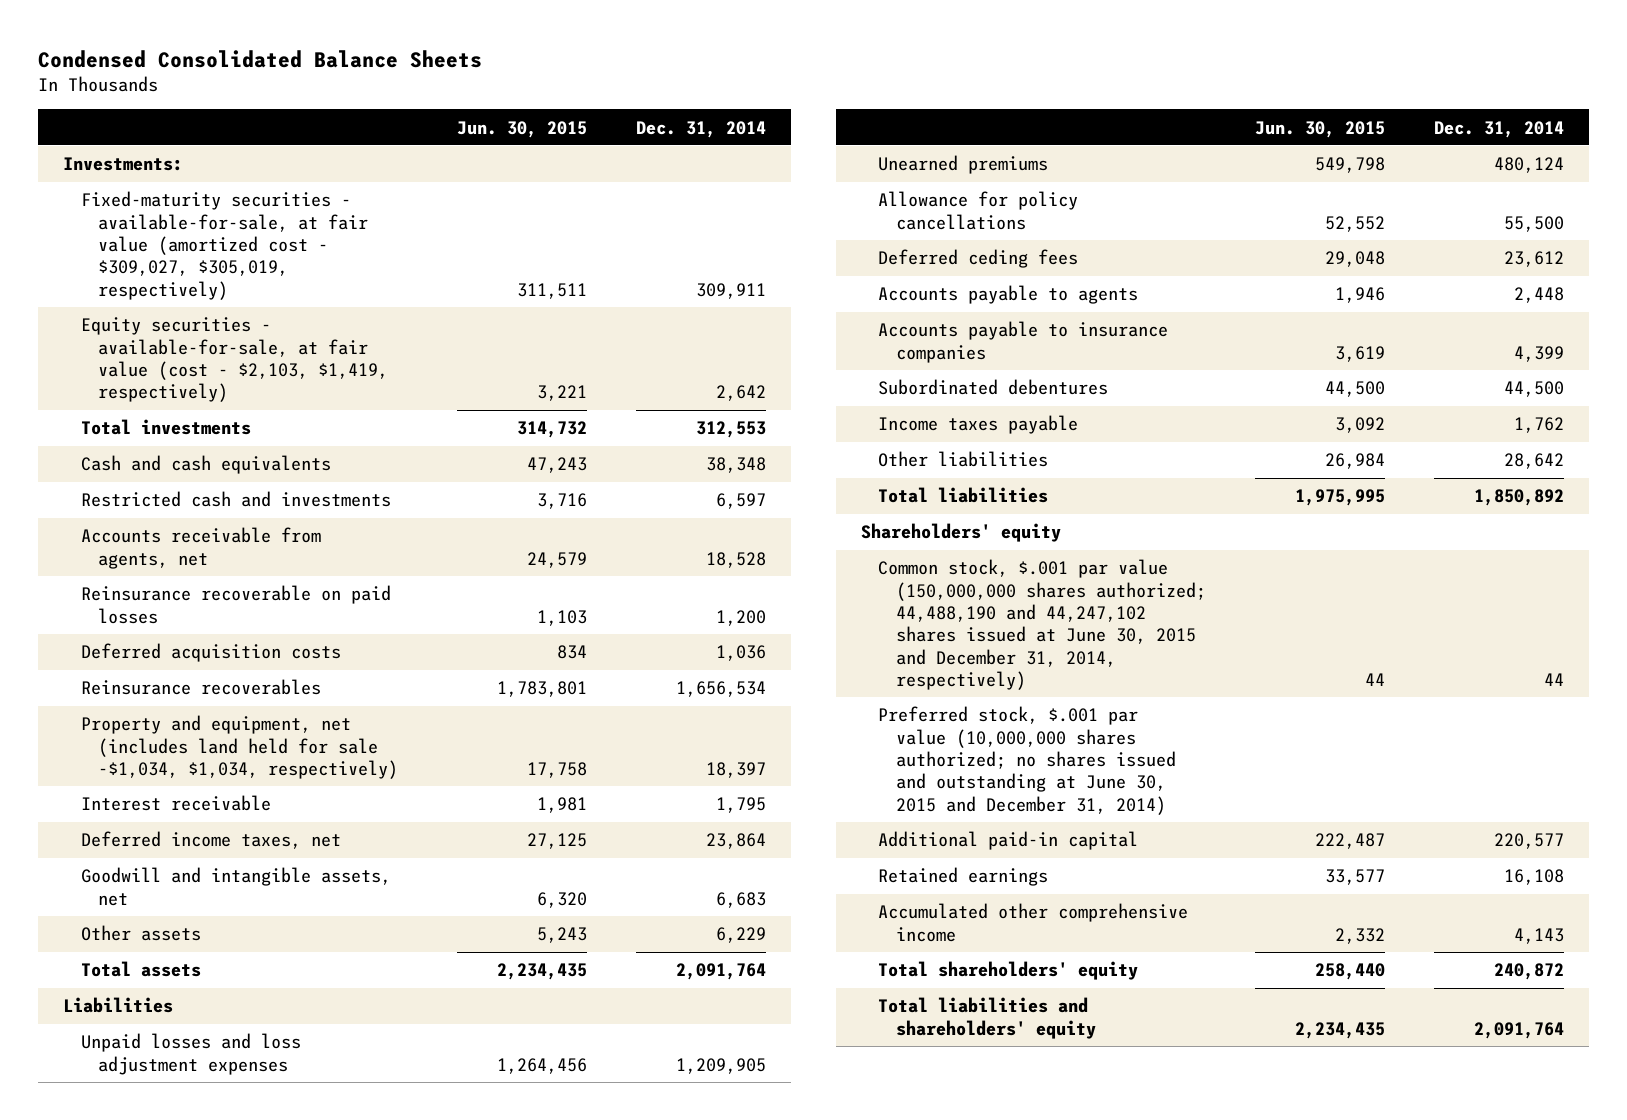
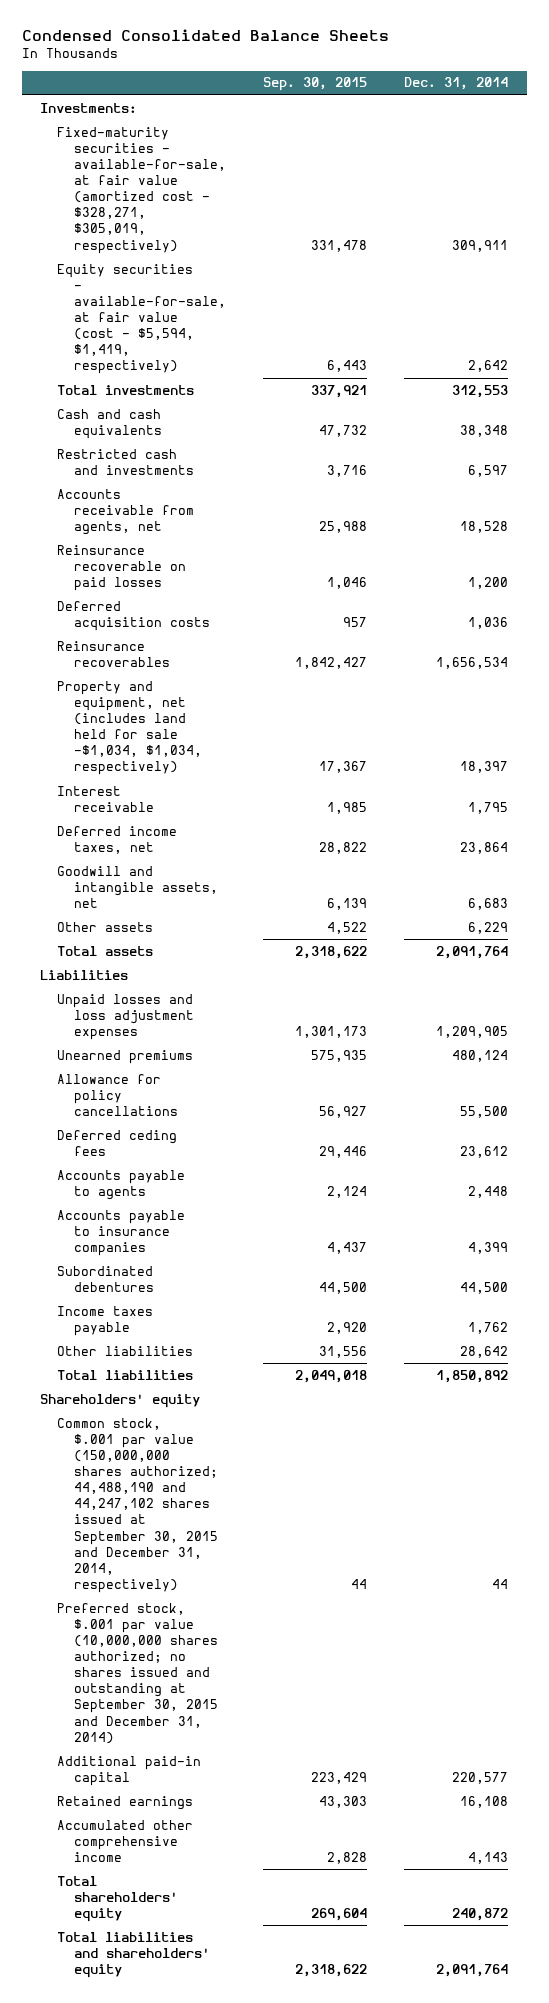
[457,120,588,138] Jun. 30, 2015 -> none
none -> [263,77,368,92] Sep. 30, 2015
[80,191,369,300] Fixed-maturity securities - available-for-sale, at fair value (amortized cost - $309,027, $305,019, respectively) -> [57,126,227,254] Fixed-maturity securities - available-for-sale, at fair value (amortized cost - $328,271, $305,019, respectively)
[80,317,389,403] Equity securities - available-for-sale, at fair value (cost - $2,103, $1,419, respectively) -> [57,263,227,375] Equity securities - available-for-sale, at fair value (cost - $5,594, $1,419, respectively)
[878,559,1207,691] Common stock, $.001 par value (150,000,000 shares authorized; 44,488,190 and 44,247,102 shares issued at June 30, 2015 and December 31, 2014, respectively) -> [57,1417,219,1593] Common stock, $.001 par value (150,000,000 shares authorized; 44,488,190 and 44,247,102 shares issued at September 30, 2015 and December 31, 2014, respectively)
[878,706,1177,815] Preferred stock, $.001 par value (10,000,000 shares authorized; no shares issued and outstanding at June 30, 2015 and December 31, 2014) -> [57,1602,219,1744] Preferred stock, $.001 par value (10,000,000 shares authorized; no shares issued and outstanding at September 30, 2015 and December 31, 2014)

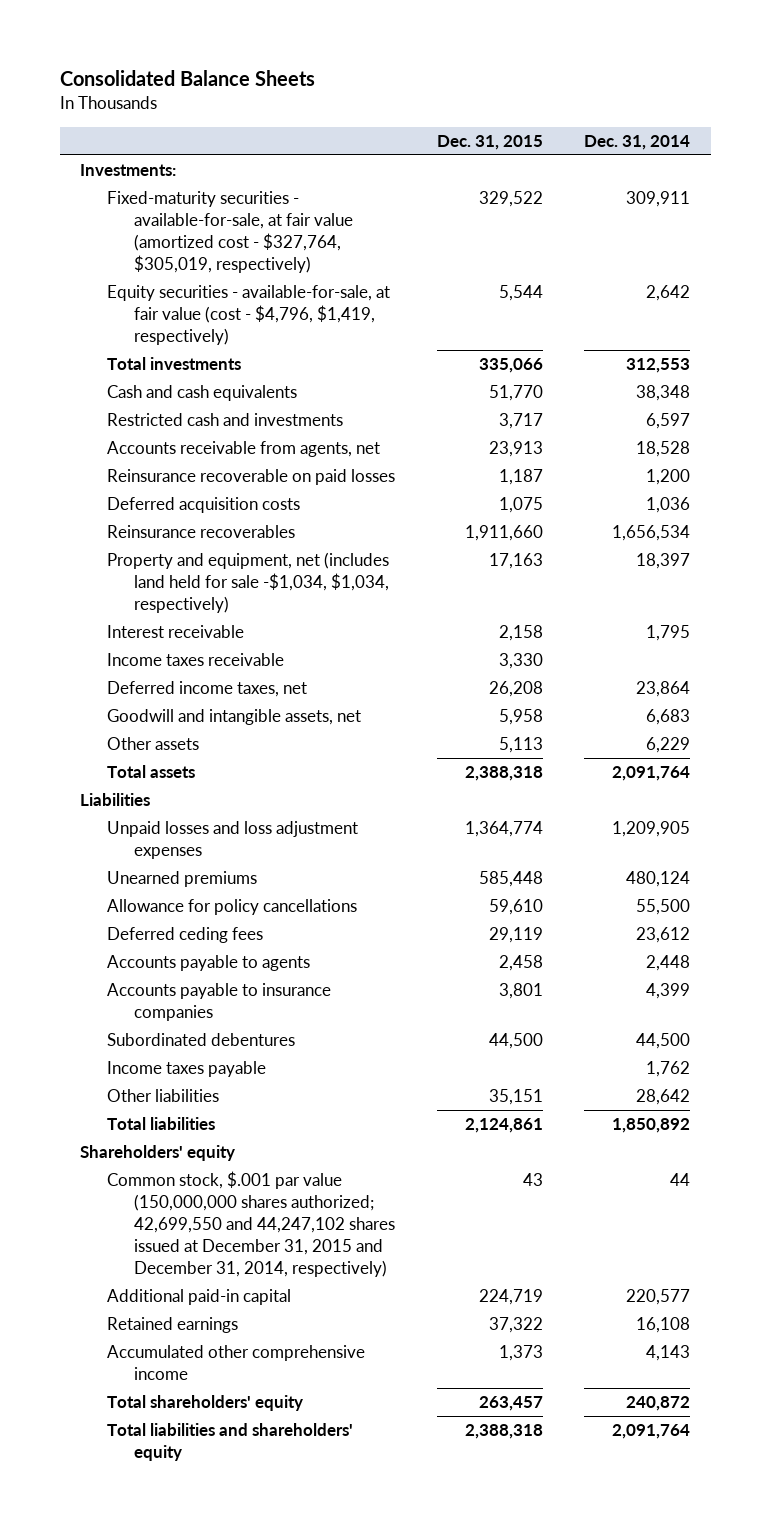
[21,29,389,42] Condensed Consolidated Balance Sheets -> [59,70,315,87] Consolidated Balance Sheets
[263,77,368,92] Sep. 30, 2015 -> none
none -> [436,134,543,150] Dec. 31, 2015
[57,126,227,254] Fixed-maturity securities - available-for-sale, at fair value (amortized cost - $328,271, $305,019, respectively) -> [107,191,354,273] Fixed-maturity securities - available-for-sale, at fair value (amortized cost - $327,764, $305,019, respectively)
[57,263,227,375] Equity securities - available-for-sale, at fair value (cost - $5,594, $1,419, respectively) -> [107,285,391,345] Equity securities - available-for-sale, at fair value (cost - $4,796, $1,419, respectively)
none -> [107,653,285,667] Income taxes receivable
[57,1602,219,1744] Preferred stock, $.001 par value (10,000,000 shares authorized; no shares issued and outstanding at September 30, 2015 and December 31, 2014) -> none
[57,1417,219,1593] Common stock, $.001 par value (150,000,000 shares authorized; 44,488,190 and 44,247,102 shares issued at September 30, 2015 and December 31, 2014, respectively) -> [107,1171,396,1277] Common stock, $.001 par value (150,000,000 shares authorized; 42,699,550 and 44,247,102 shares issued at December 31, 2015 and December 31, 2014, respectively)

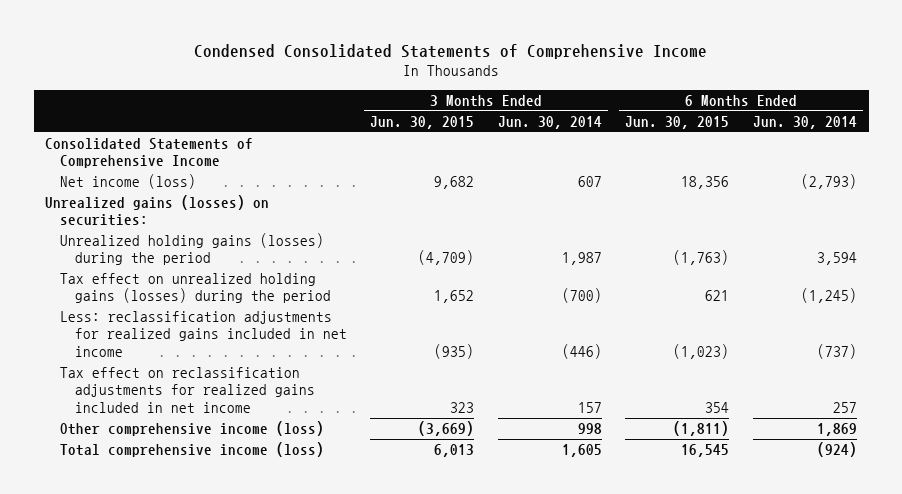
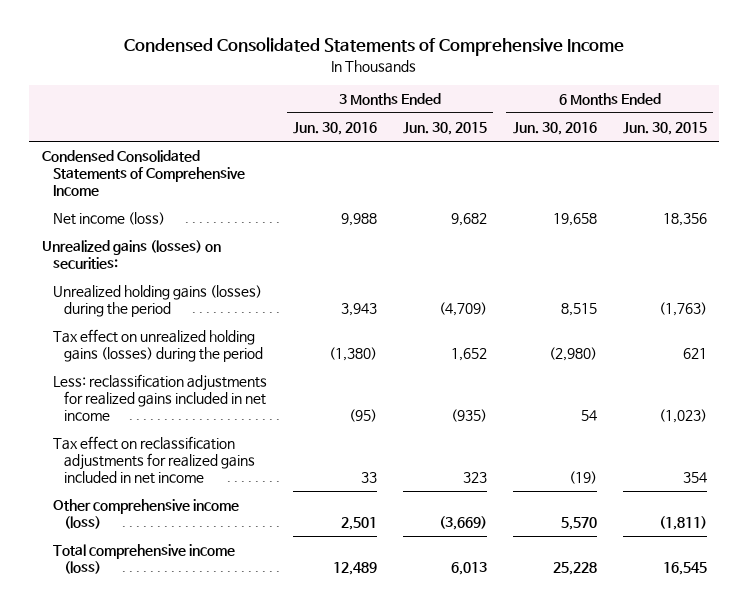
[497,115,602,129] Jun. 30, 2014 -> none
[752,115,857,129] Jun. 30, 2014 -> none
none -> [293,122,378,136] Jun. 30, 2016
none -> [512,122,597,136] Jun. 30, 2016
[45,138,254,169] Consolidated Statements of Comprehensive Income -> [42,150,246,197] Condensed Consolidated Statements of Comprehensive Income

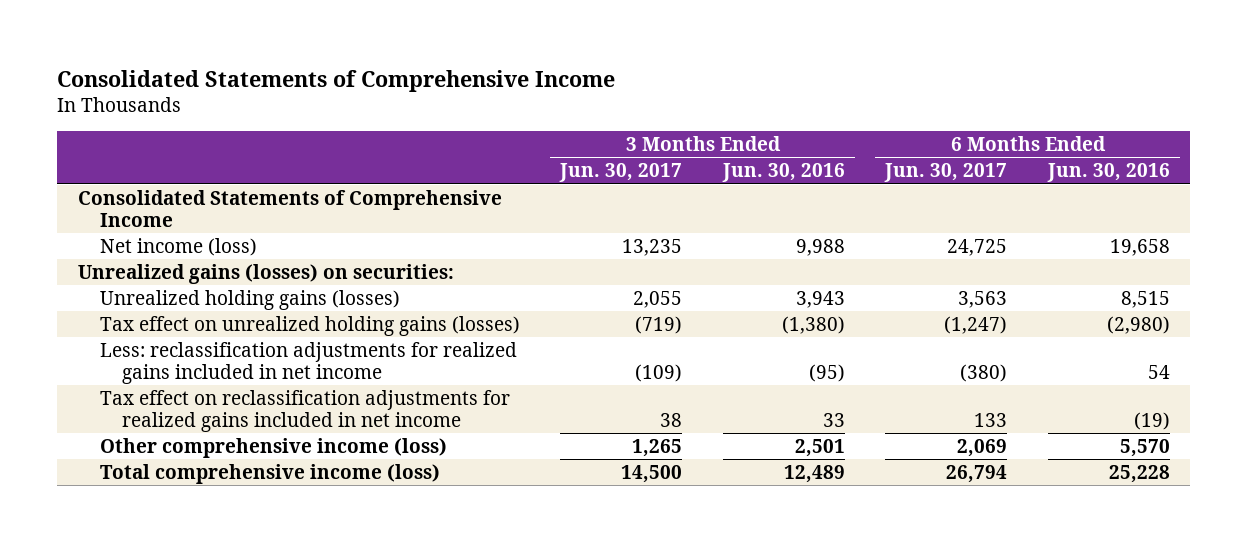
[124,37,625,57] Condensed Consolidated Statements of Comprehensive Income -> [57,69,616,92] Consolidated Statements of Comprehensive Income
[403,122,488,136] Jun. 30, 2015 -> none
[622,122,707,136] Jun. 30, 2015 -> none
none -> [559,163,683,183] Jun. 30, 2017
none -> [884,163,1008,183] Jun. 30, 2017
[42,150,246,197] Condensed Consolidated Statements of Comprehensive Income -> [77,189,502,227] Consolidated Statements of Comprehensive Income
[53,285,263,318] Unrealized holding gains (losses) during the period -> [99,289,400,310] Unrealized holding gains (losses)
[53,329,264,363] Tax effect on unrealized holding gains (losses) during the period -> [99,315,520,336] Tax effect on unrealized holding gains (losses)

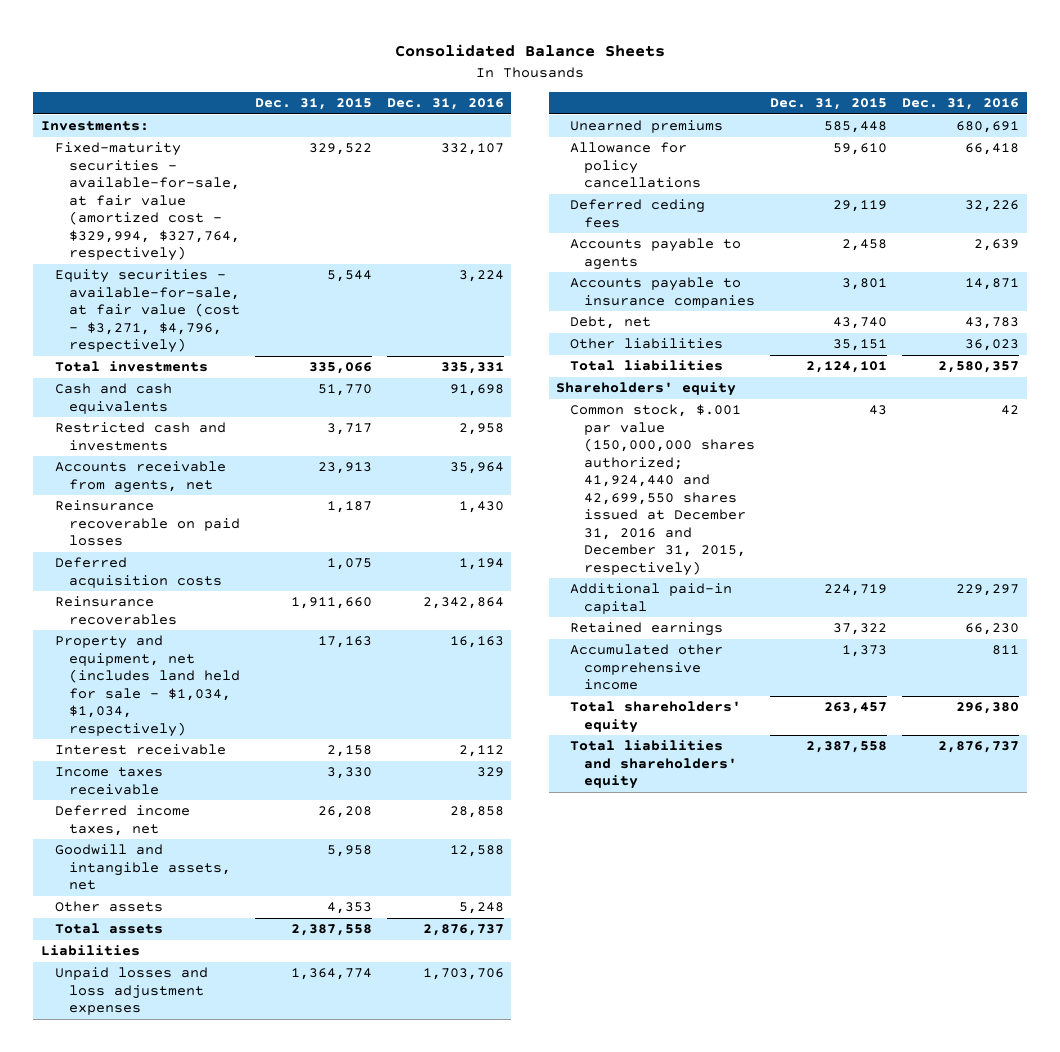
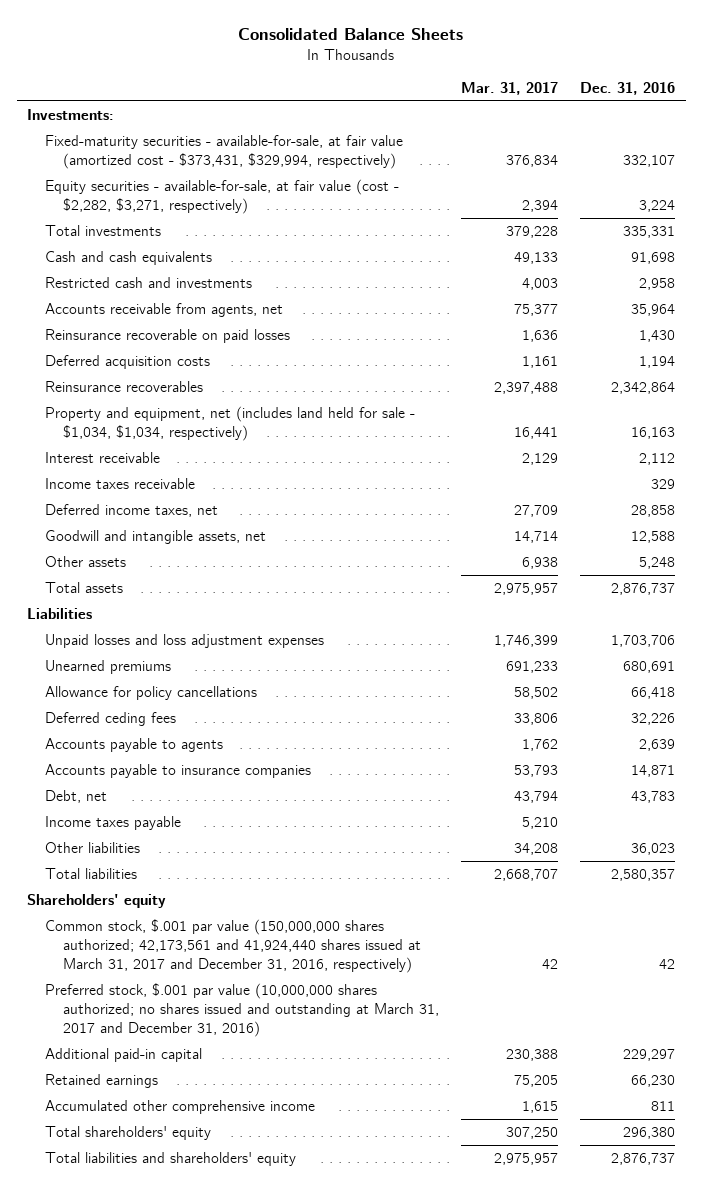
[254,97,372,110] Dec. 31, 2015 -> none
none -> [461,81,559,95] Mar. 31, 2017
[54,142,241,262] Fixed-maturity securities - available-for-sale, at fair value (amortized cost - $329,994, $327,764, respectively) -> [45,135,404,169] Fixed-maturity securities - available-for-sale, at fair value (amortized cost - $373,431, $329,994, respectively)
[54,269,241,354] Equity securities - available-for-sale, at fair value (cost - $3,271, $4,796, respectively) -> [45,179,400,214] Equity securities - available-for-sale, at fair value (cost - $2,282, $3,271, respectively)
none -> [45,816,182,831] Income taxes payable
[570,404,756,576] Common stock, $.001 par value (150,000,000 shares authorized; 41,924,440 and 42,699,550 shares issued at December 31, 2016 and December 31, 2015, respectively) -> [45,919,422,973] Common stock, $.001 par value (150,000,000 shares authorized; 42,173,561 and 41,924,440 shares issued at March 31, 2017 and December 31, 2016, respectively)
none -> [45,983,440,1037] Preferred stock, $.001 par value (10,000,000 shares authorized; no shares issued and outstanding at March 31, 2017 and December 31, 2016)

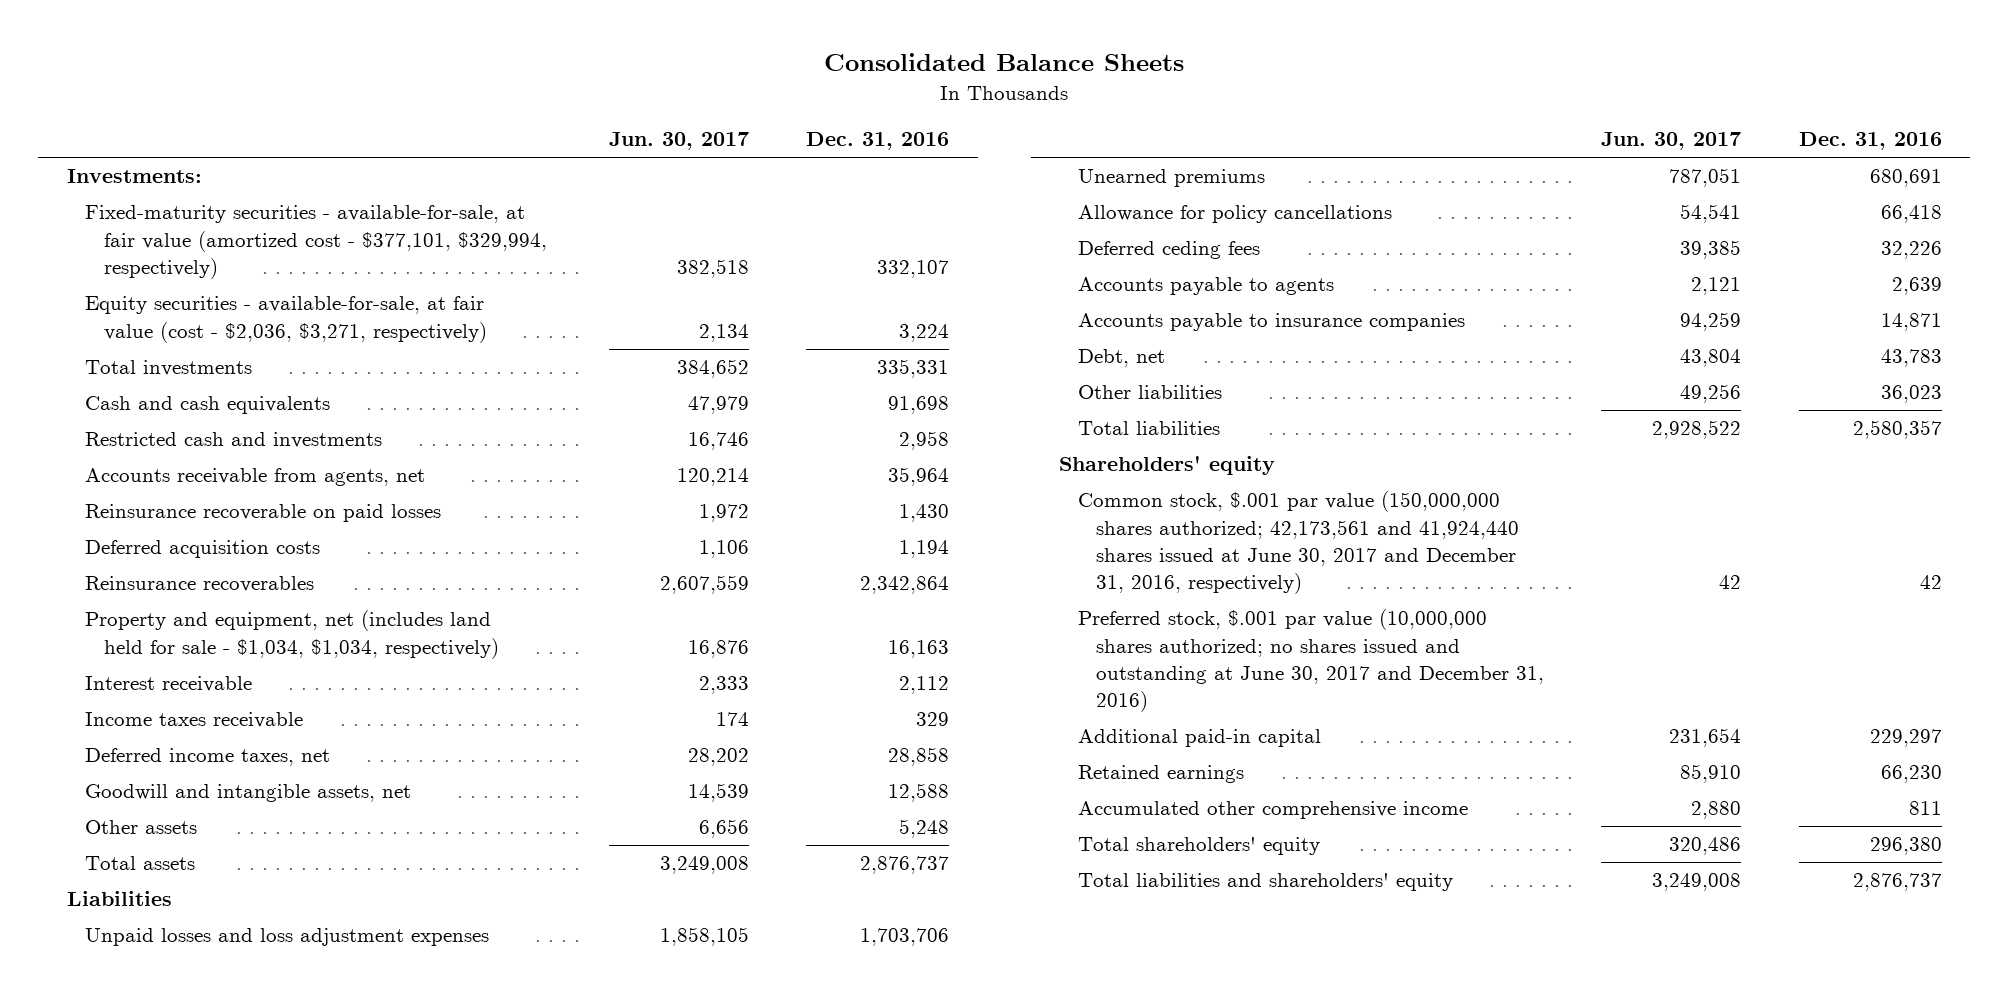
[461,81,559,95] Mar. 31, 2017 -> none
none -> [608,132,749,151] Jun. 30, 2017
[45,135,404,169] Fixed-maturity securities - available-for-sale, at fair value (amortized cost - $373,431, $329,994, respectively) -> [85,205,547,280] Fixed-maturity securities - available-for-sale, at fair value (amortized cost - $377,101, $329,994, respectively)
[45,179,400,214] Equity securities - available-for-sale, at fair value (cost - $2,282, $3,271, respectively) -> [85,296,487,343] Equity securities - available-for-sale, at fair value (cost - $2,036, $3,271, respectively)
[45,816,182,831] Income taxes payable -> none
[45,919,422,973] Common stock, $.001 par value (150,000,000 shares authorized; 42,173,561 and 41,924,440 shares issued at March 31, 2017 and December 31, 2016, respectively) -> [1077,491,1520,595] Common stock, $.001 par value (150,000,000 shares authorized; 42,173,561 and 41,924,440 shares issued at June 30, 2017 and December 31, 2016, respectively)
[45,983,440,1037] Preferred stock, $.001 par value (10,000,000 shares authorized; no shares issued and outstanding at March 31, 2017 and December 31, 2016) -> [1077,609,1545,713] Preferred stock, $.001 par value (10,000,000 shares authorized; no shares issued and outstanding at June 30, 2017 and December 31, 2016)

